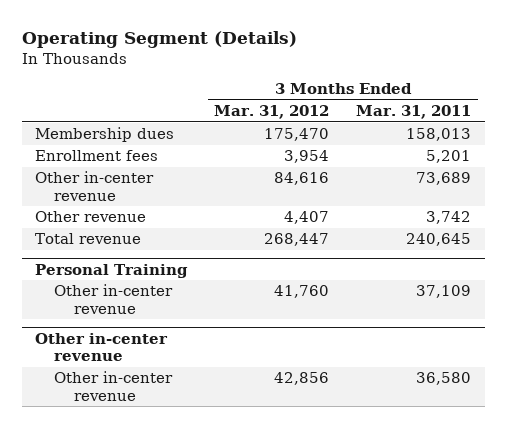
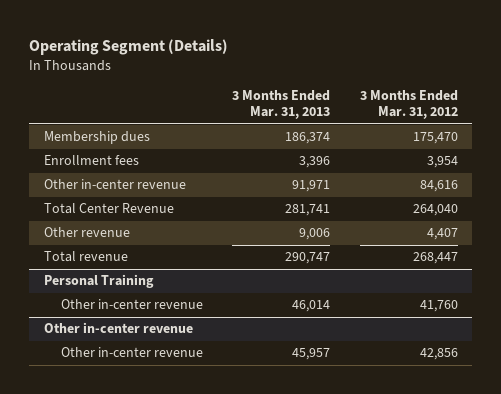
[356,105,472,120] Mar. 31, 2011 -> none
none -> [232,90,331,120] 3 Months Ended Mar. 31, 2013
none -> [43,203,174,215] Total Center Revenue

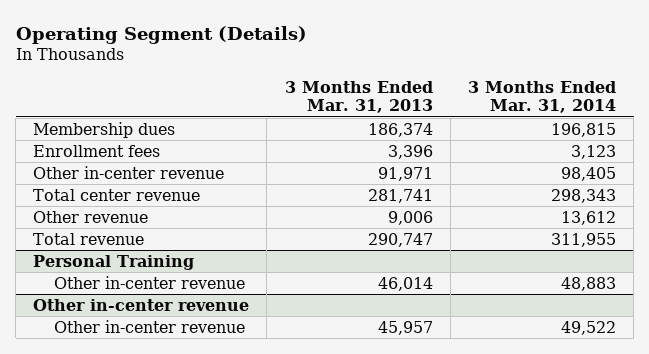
[359,90,458,120] 3 Months Ended Mar. 31, 2012 -> none
none -> [468,80,617,114] 3 Months Ended Mar. 31, 2014
[43,203,174,215] Total Center Revenue -> [33,188,201,201] Total center revenue

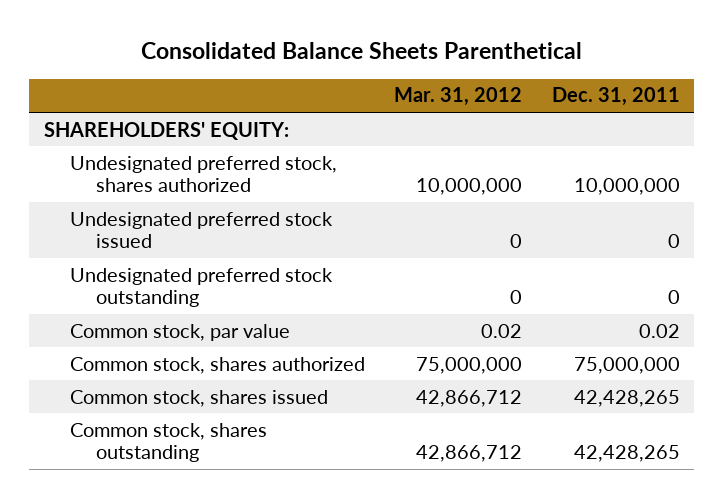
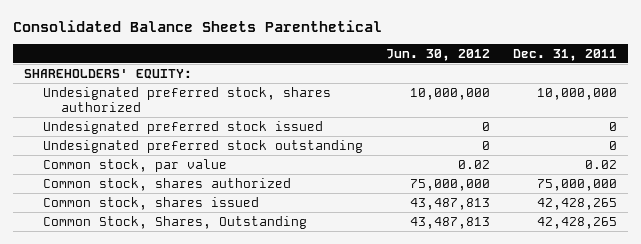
[394,87,523,107] Mar. 31, 2012 -> none
none -> [385,49,490,62] Jun. 30, 2012
[69,422,267,463] Common stock, shares outstanding -> [42,215,307,229] Common Stock, Shares, Outstanding

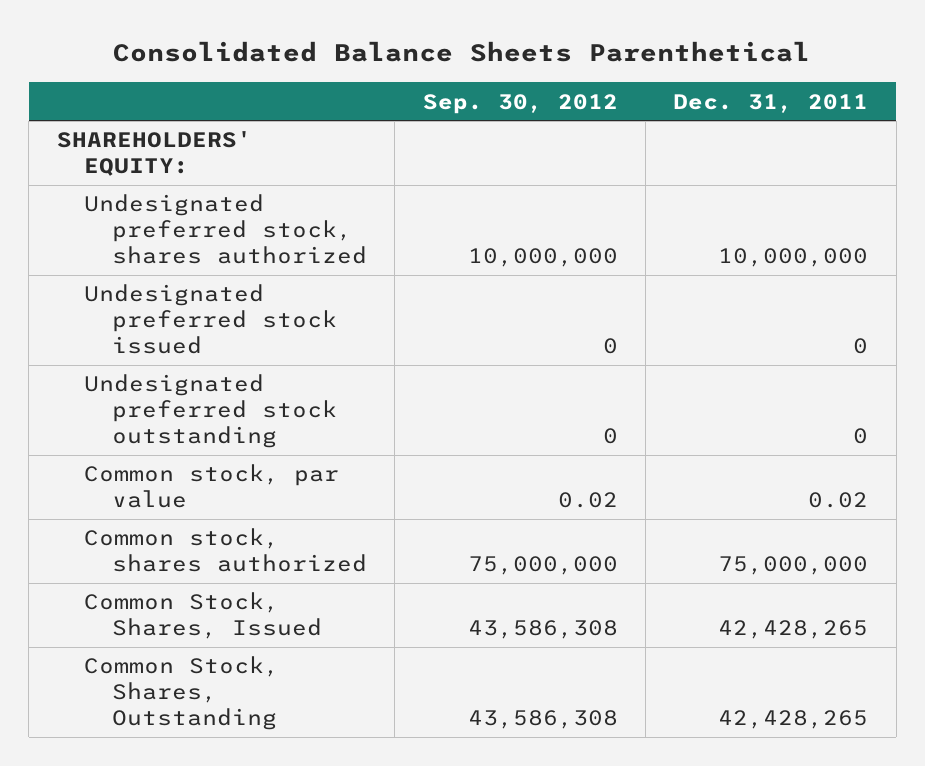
[385,49,490,62] Jun. 30, 2012 -> none
none -> [422,93,618,114] Sep. 30, 2012
[42,196,259,210] Common stock, shares issued -> [84,592,323,640] Common Stock, Shares, Issued

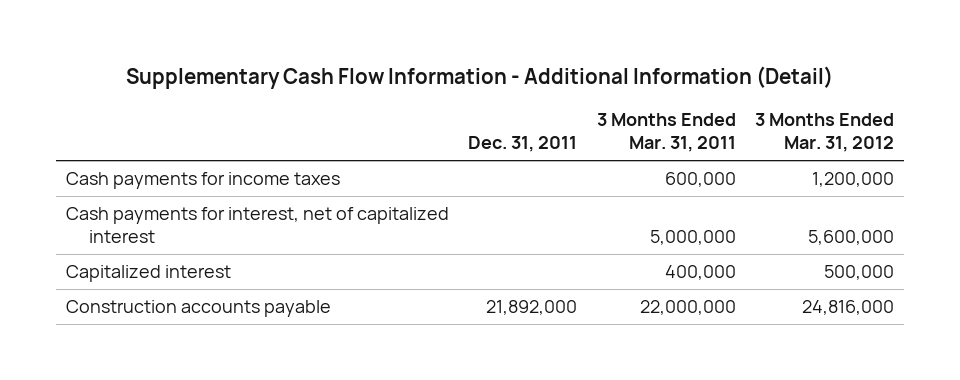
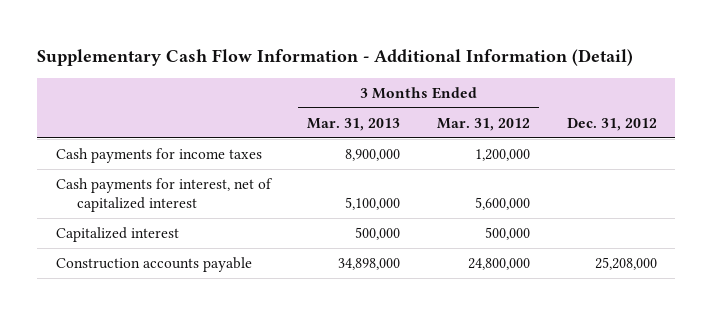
[468,135,578,152] Dec. 31, 2011 -> none
[596,113,736,152] 3 Months Ended Mar. 31, 2011 -> none
none -> [307,117,401,131] Mar. 31, 2013
none -> [566,117,657,131] Dec. 31, 2012
[802,300,895,316] 24,816,000 -> [468,258,531,271] 24,800,000

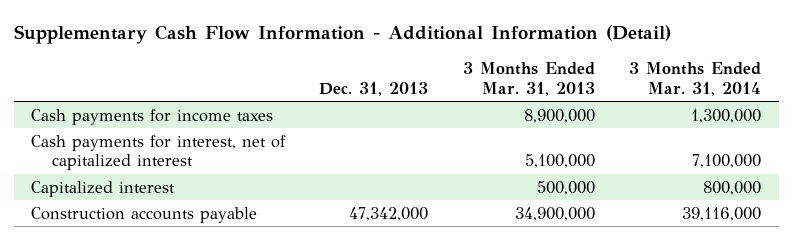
[437,117,531,131] Mar. 31, 2012 -> none
[566,117,657,131] Dec. 31, 2012 -> none
none -> [319,81,429,96] Dec. 31, 2013
none -> [629,61,762,96] 3 Months Ended Mar. 31, 2014
[338,258,401,271] 34,898,000 -> [514,206,595,221] 34,900,000

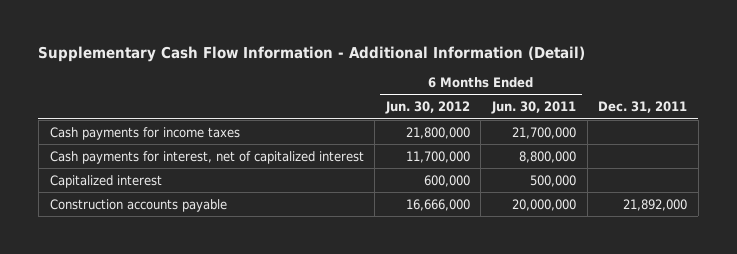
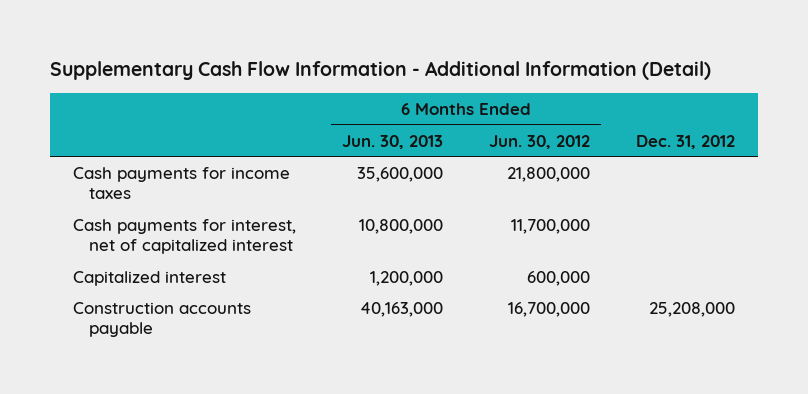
[491,101,577,115] Jun. 30, 2011 -> none
[598,101,688,114] Dec. 31, 2011 -> none
none -> [341,134,443,149] Jun. 30, 2013
none -> [635,134,735,149] Dec. 31, 2012
[405,198,470,211] 16,666,000 -> [507,301,590,317] 16,700,000

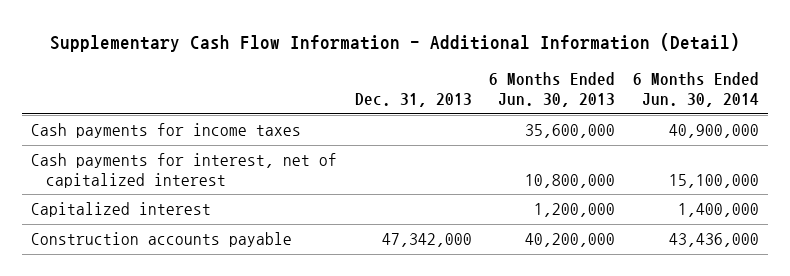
[488,134,590,149] Jun. 30, 2012 -> none
[635,134,735,149] Dec. 31, 2012 -> none
none -> [354,92,472,107] Dec. 31, 2013
none -> [632,72,759,107] 6 Months Ended Jun. 30, 2014
[359,301,443,317] 40,163,000 -> [525,233,616,248] 40,200,000

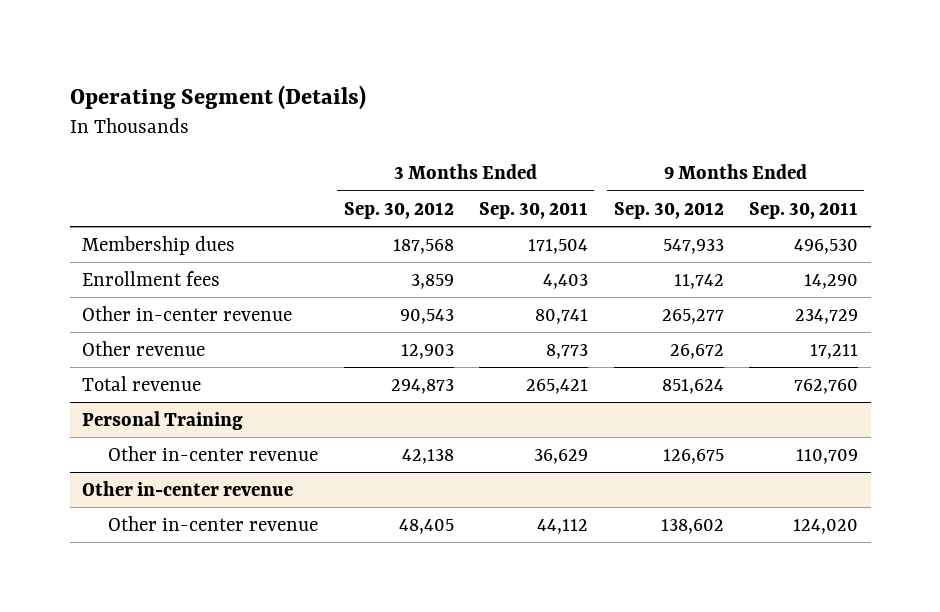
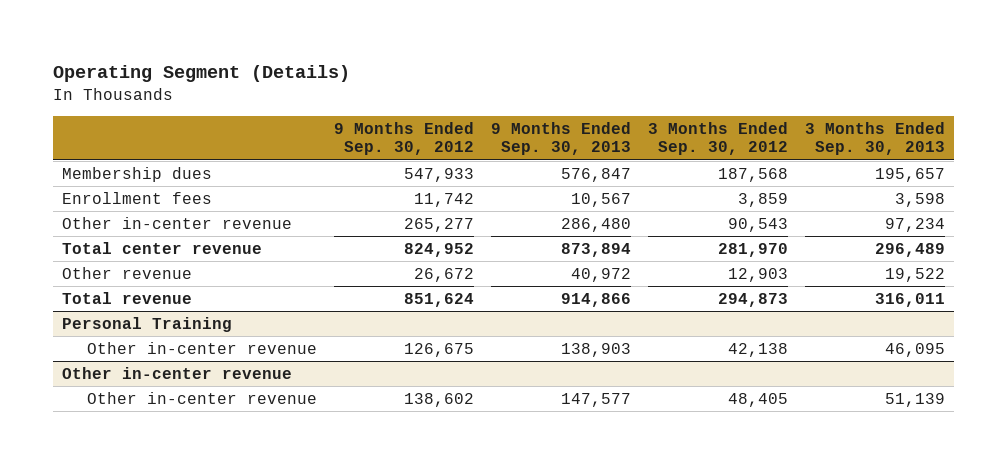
[479,201,589,219] Sep. 30, 2011 -> none
[748,201,858,219] Sep. 30, 2011 -> none
none -> [490,121,631,156] 9 Months Ended Sep. 30, 2013
none -> [805,121,946,156] 3 Months Ended Sep. 30, 2013
none -> [61,241,262,254] Total center revenue

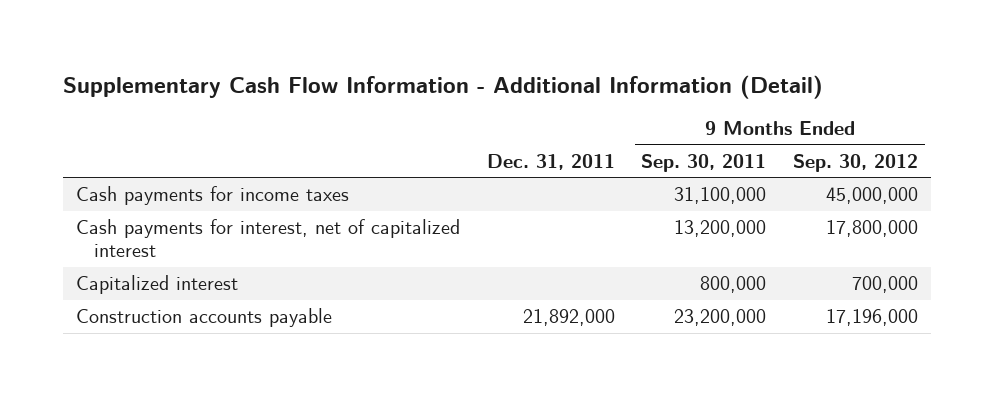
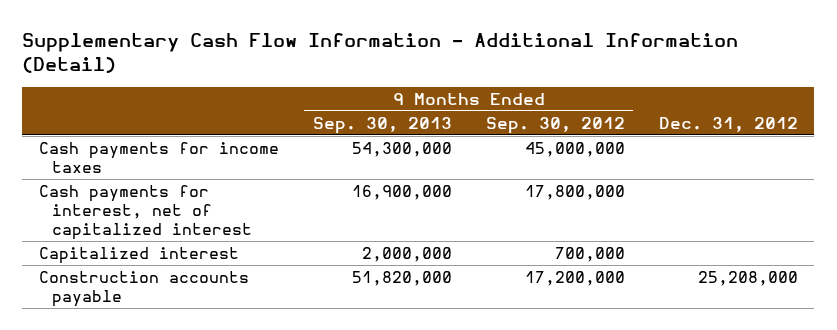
[486,153,615,170] Dec. 31, 2011 -> none
[641,153,767,172] Sep. 30, 2011 -> none
none -> [312,116,452,134] Sep. 30, 2013
none -> [658,116,798,132] Dec. 31, 2012
[825,309,918,327] 17,196,000 -> [524,270,625,286] 17,200,000

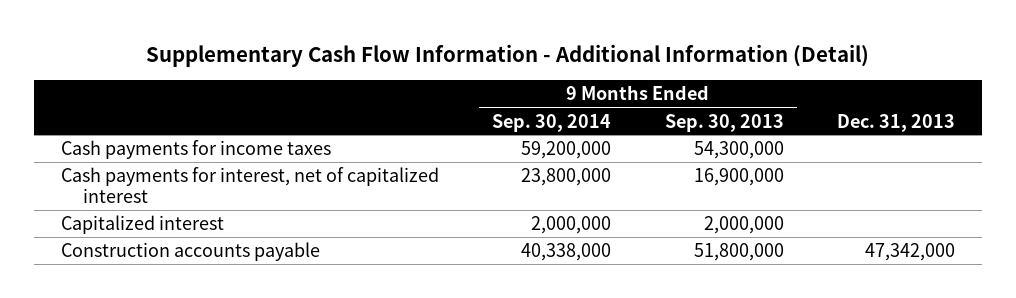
[485,116,625,134] Sep. 30, 2012 -> none
[658,116,798,132] Dec. 31, 2012 -> none
none -> [492,113,612,132] Sep. 30, 2014
none -> [837,113,956,132] Dec. 31, 2013
[351,270,452,286] 51,820,000 -> [693,243,784,262] 51,800,000

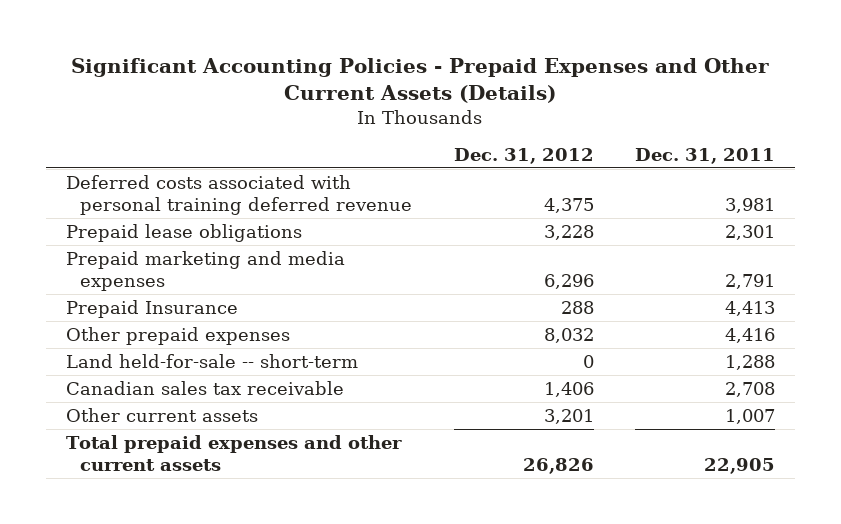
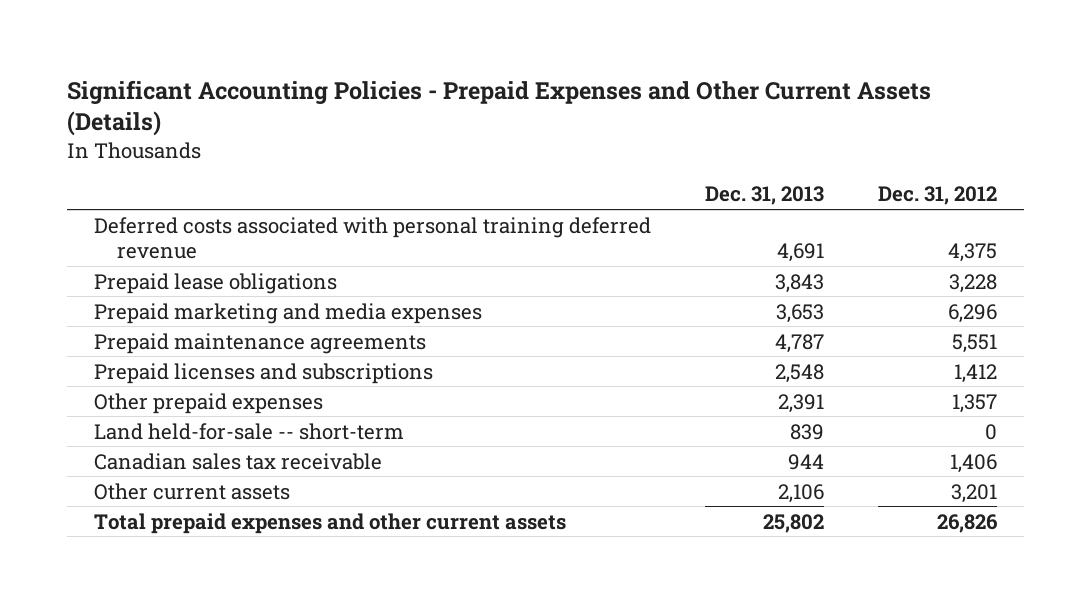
[634,148,775,165] Dec. 31, 2011 -> none
none -> [704,186,824,206] Dec. 31, 2013
[66,299,239,318] Prepaid Insurance -> none
none -> [93,332,426,354] Prepaid maintenance agreements
none -> [93,362,433,384] Prepaid licenses and subscriptions
[543,327,594,343] 8,032 -> [951,393,997,413] 1,357

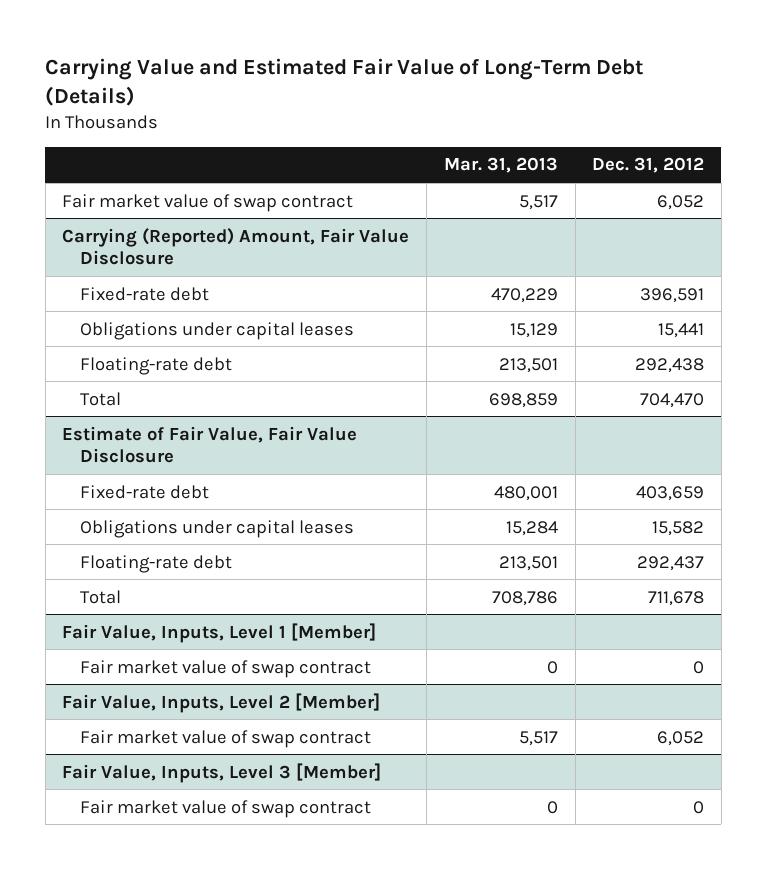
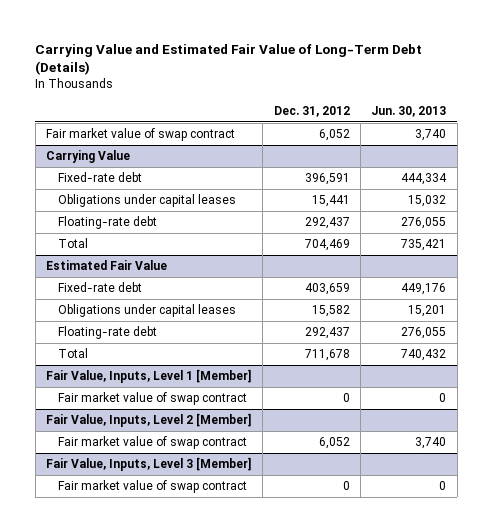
[443,157,558,174] Mar. 31, 2013 -> none
none -> [371,105,447,117] Jun. 30, 2013
[62,227,410,265] Carrying (Reported) Amount, Fair Value Disclosure -> none
none -> [46,149,131,163] Carrying Value
[62,425,358,463] Estimate of Fair Value, Fair Value Disclosure -> none
[635,357,705,373] 292,438 -> [304,216,350,229] 292,437
[640,392,705,408] 704,470 -> [304,238,350,251] 704,469
none -> [46,259,168,270] Estimated Fair Value

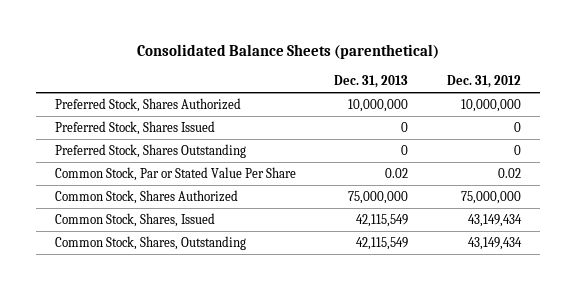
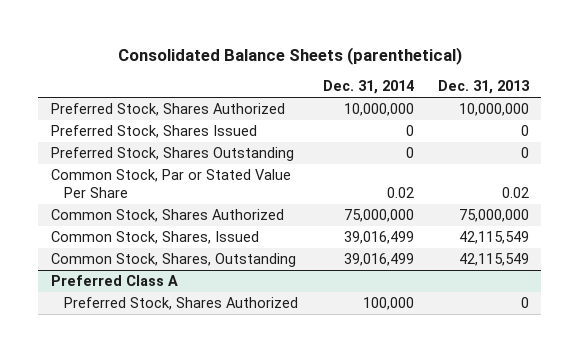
[446,75,521,89] Dec. 31, 2012 -> none
none -> [322,80,414,95] Dec. 31, 2014
none -> [50,275,178,287] Preferred Class A
none -> [64,297,299,311] Preferred Stock, Shares Authorized

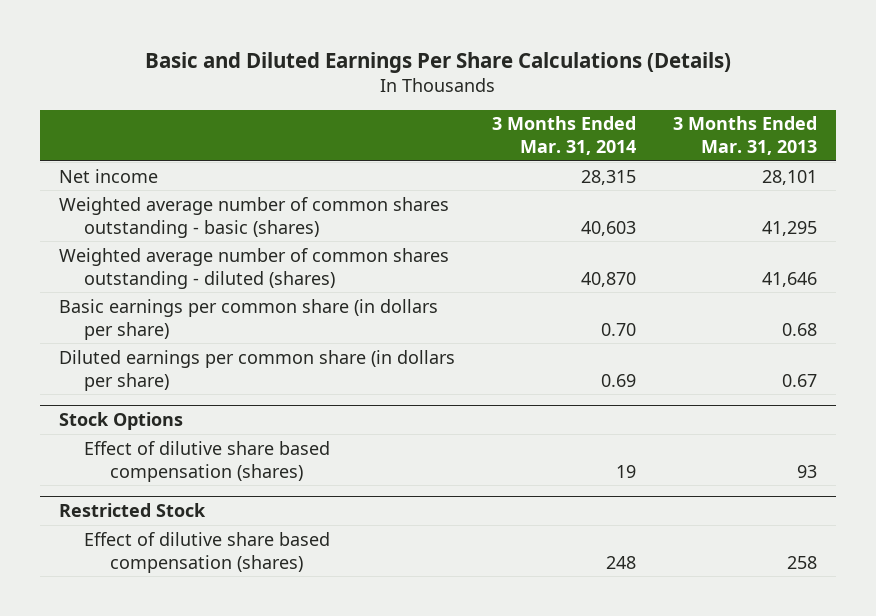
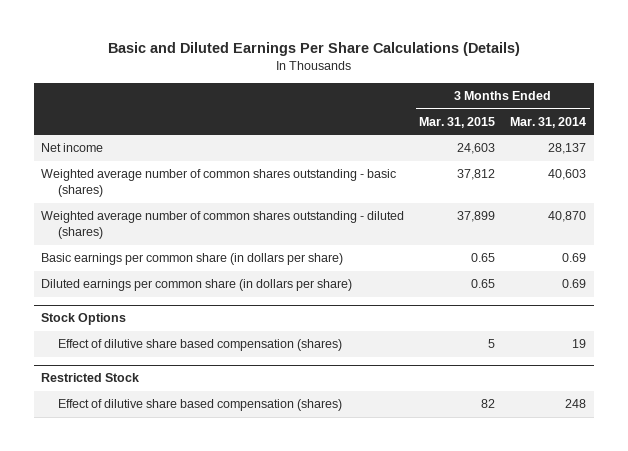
[673,116,818,156] 3 Months Ended Mar. 31, 2013 -> none
none -> [419,116,496,128] Mar. 31, 2015
[580,169,636,185] 28,315 -> [548,143,587,155] 28,137
[600,322,636,336] 0.70 -> [562,253,587,263] 0.69

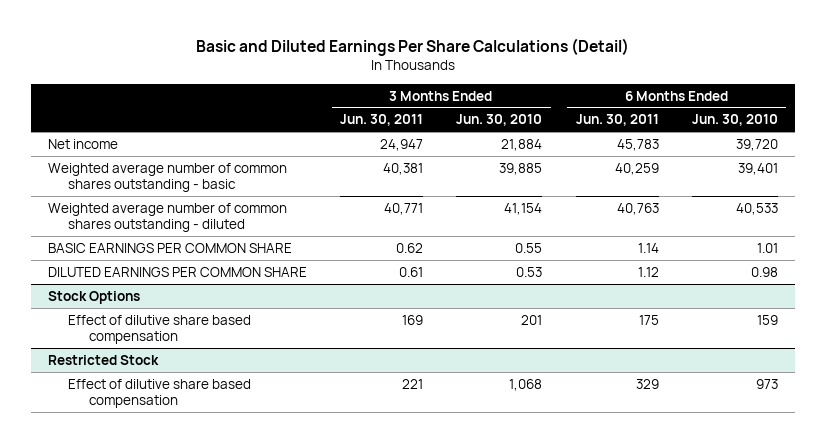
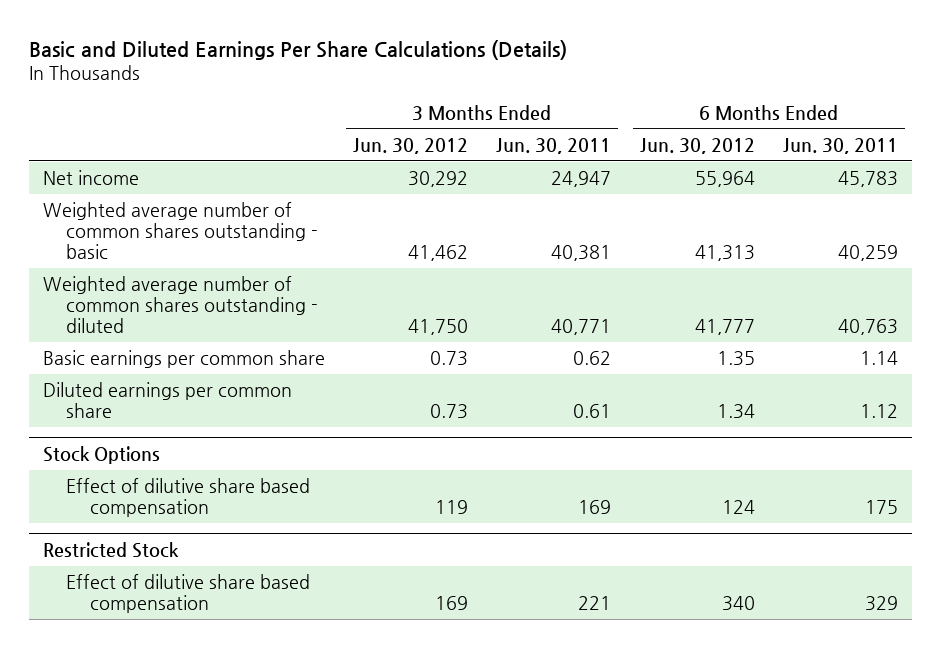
[195,38,629,57] Basic and Diluted Earnings Per Share Calculations (Detail) -> [28,39,567,60] Basic and Diluted Earnings Per Share Calculations (Details)
[456,114,543,127] Jun. 30, 2010 -> none
[691,114,778,127] Jun. 30, 2010 -> none
none -> [353,137,469,154] Jun. 30, 2012
none -> [639,137,755,154] Jun. 30, 2012
[47,242,292,253] BASIC EARNINGS PER COMMON SHARE -> [43,350,326,369] Basic earnings per common share
[47,266,307,277] DILUTED EARNINGS PER COMMON SHARE -> [43,382,293,419] Diluted earnings per common share

